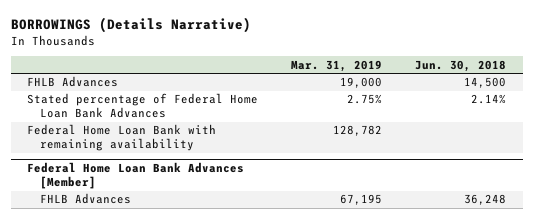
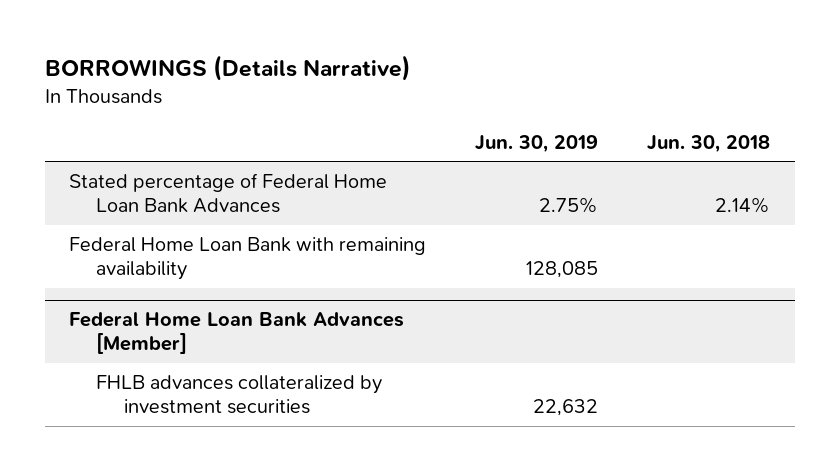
[291,59,383,72] Mar. 31, 2019 -> none
none -> [475,134,599,153] Jun. 30, 2019
[27,76,119,88] FHLB Advances -> none
[40,193,132,205] FHLB Advances -> none
none -> [96,375,383,415] FHLB advances collateralized by investment securities

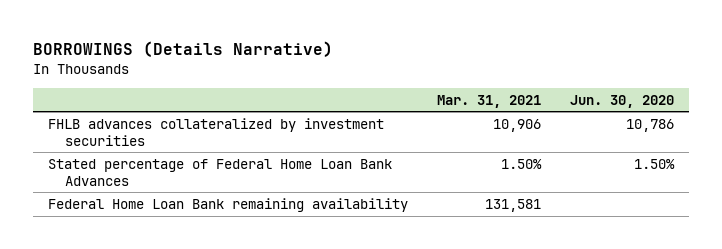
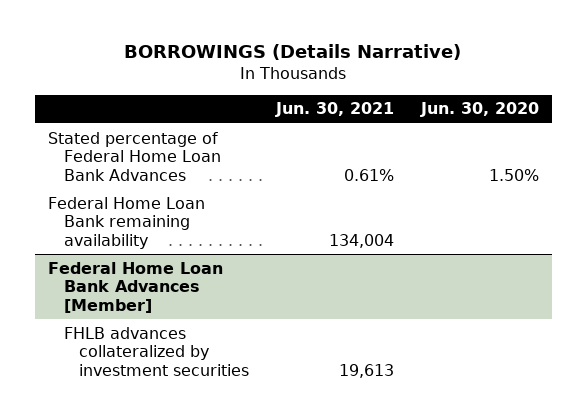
[437,94,542,108] Mar. 31, 2021 -> none
none -> [274,102,394,118] Jun. 30, 2021
[47,117,384,146] FHLB advances collateralized by investment securities -> none
none -> [47,261,223,313] Federal Home Loan Bank Advances [Member]
none -> [63,326,250,376] FHLB advances collateralized by investment securities

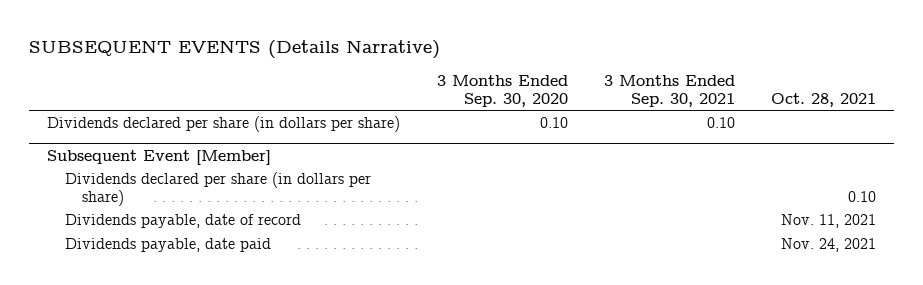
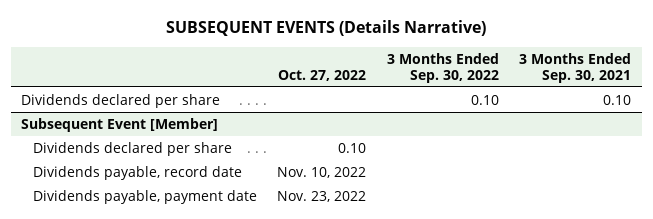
[436,74,568,107] 3 Months Ended Sep. 30, 2020 -> none
[771,92,877,107] Oct. 28, 2021 -> none
none -> [278,70,367,82] Oct. 27, 2022
none -> [386,52,499,84] 3 Months Ended Sep. 30, 2022
[47,116,401,133] Dividends declared per share (in dollars per share) -> [21,93,221,108] Dividends declared per share
[64,172,371,207] Dividends declared per share (in dollars per share) -> [32,141,232,156] Dividends declared per share
[64,214,301,229] Dividends payable, date of record -> [32,165,242,180] Dividends payable, record date
[64,238,271,253] Dividends payable, date paid -> [32,189,257,204] Dividends payable, payment date

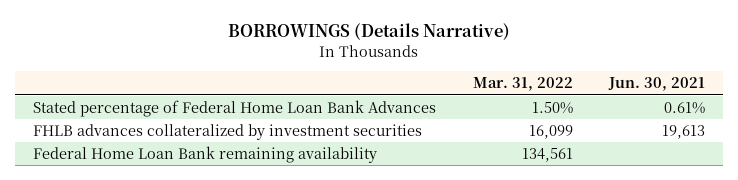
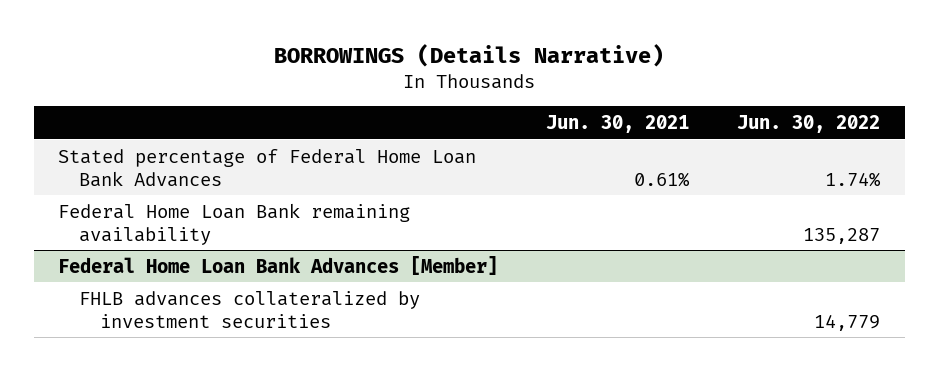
[472,77,573,92] Mar. 31, 2022 -> none
none -> [737,115,881,134] Jun. 30, 2022
[33,123,423,140] FHLB advances collateralized by investment securities -> none
none -> [57,255,498,275] Federal Home Loan Bank Advances [Member]
none -> [79,290,421,328] FHLB advances collateralized by investment securities

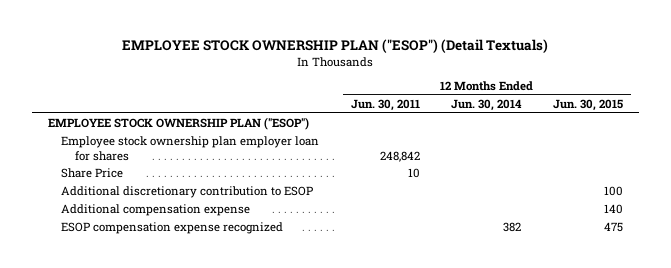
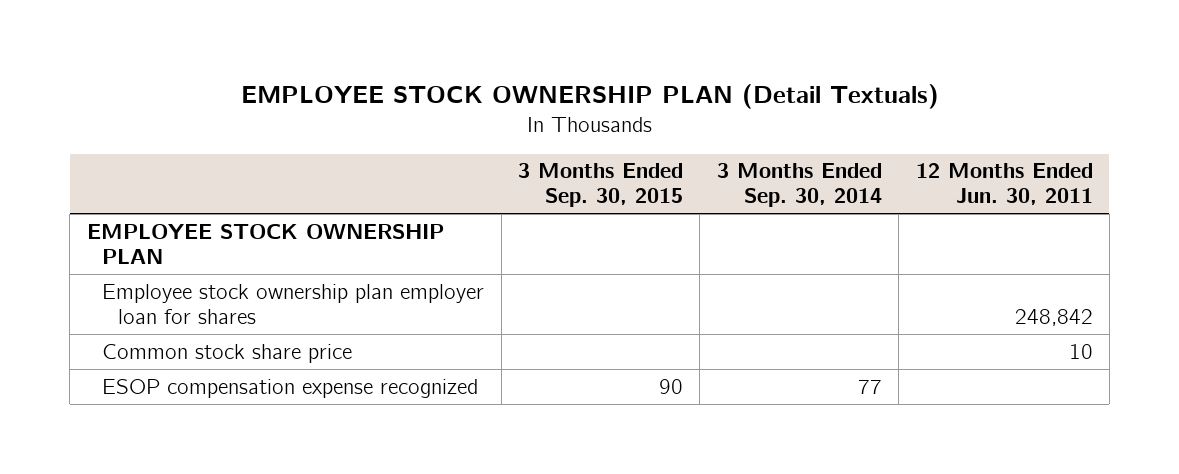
[122,39,549,54] EMPLOYEE STOCK OWNERSHIP PLAN ("ESOP") (Detail Textuals) -> [240,84,939,110] EMPLOYEE STOCK OWNERSHIP PLAN (Detail Textuals)
[451,98,523,111] Jun. 30, 2014 -> none
[552,98,623,111] Jun. 30, 2015 -> none
none -> [518,163,684,208] 3 Months Ended Sep. 30, 2015
none -> [716,163,882,208] 3 Months Ended Sep. 30, 2014
[47,116,309,130] EMPLOYEE STOCK OWNERSHIP PLAN ("ESOP") -> [86,223,444,264] EMPLOYEE STOCK OWNERSHIP PLAN
[61,185,314,198] Additional discretionary contribution to ESOP -> none
[61,203,251,216] Additional compensation expense -> none
[61,167,124,178] Share Price -> [102,343,353,363] Common stock share price

